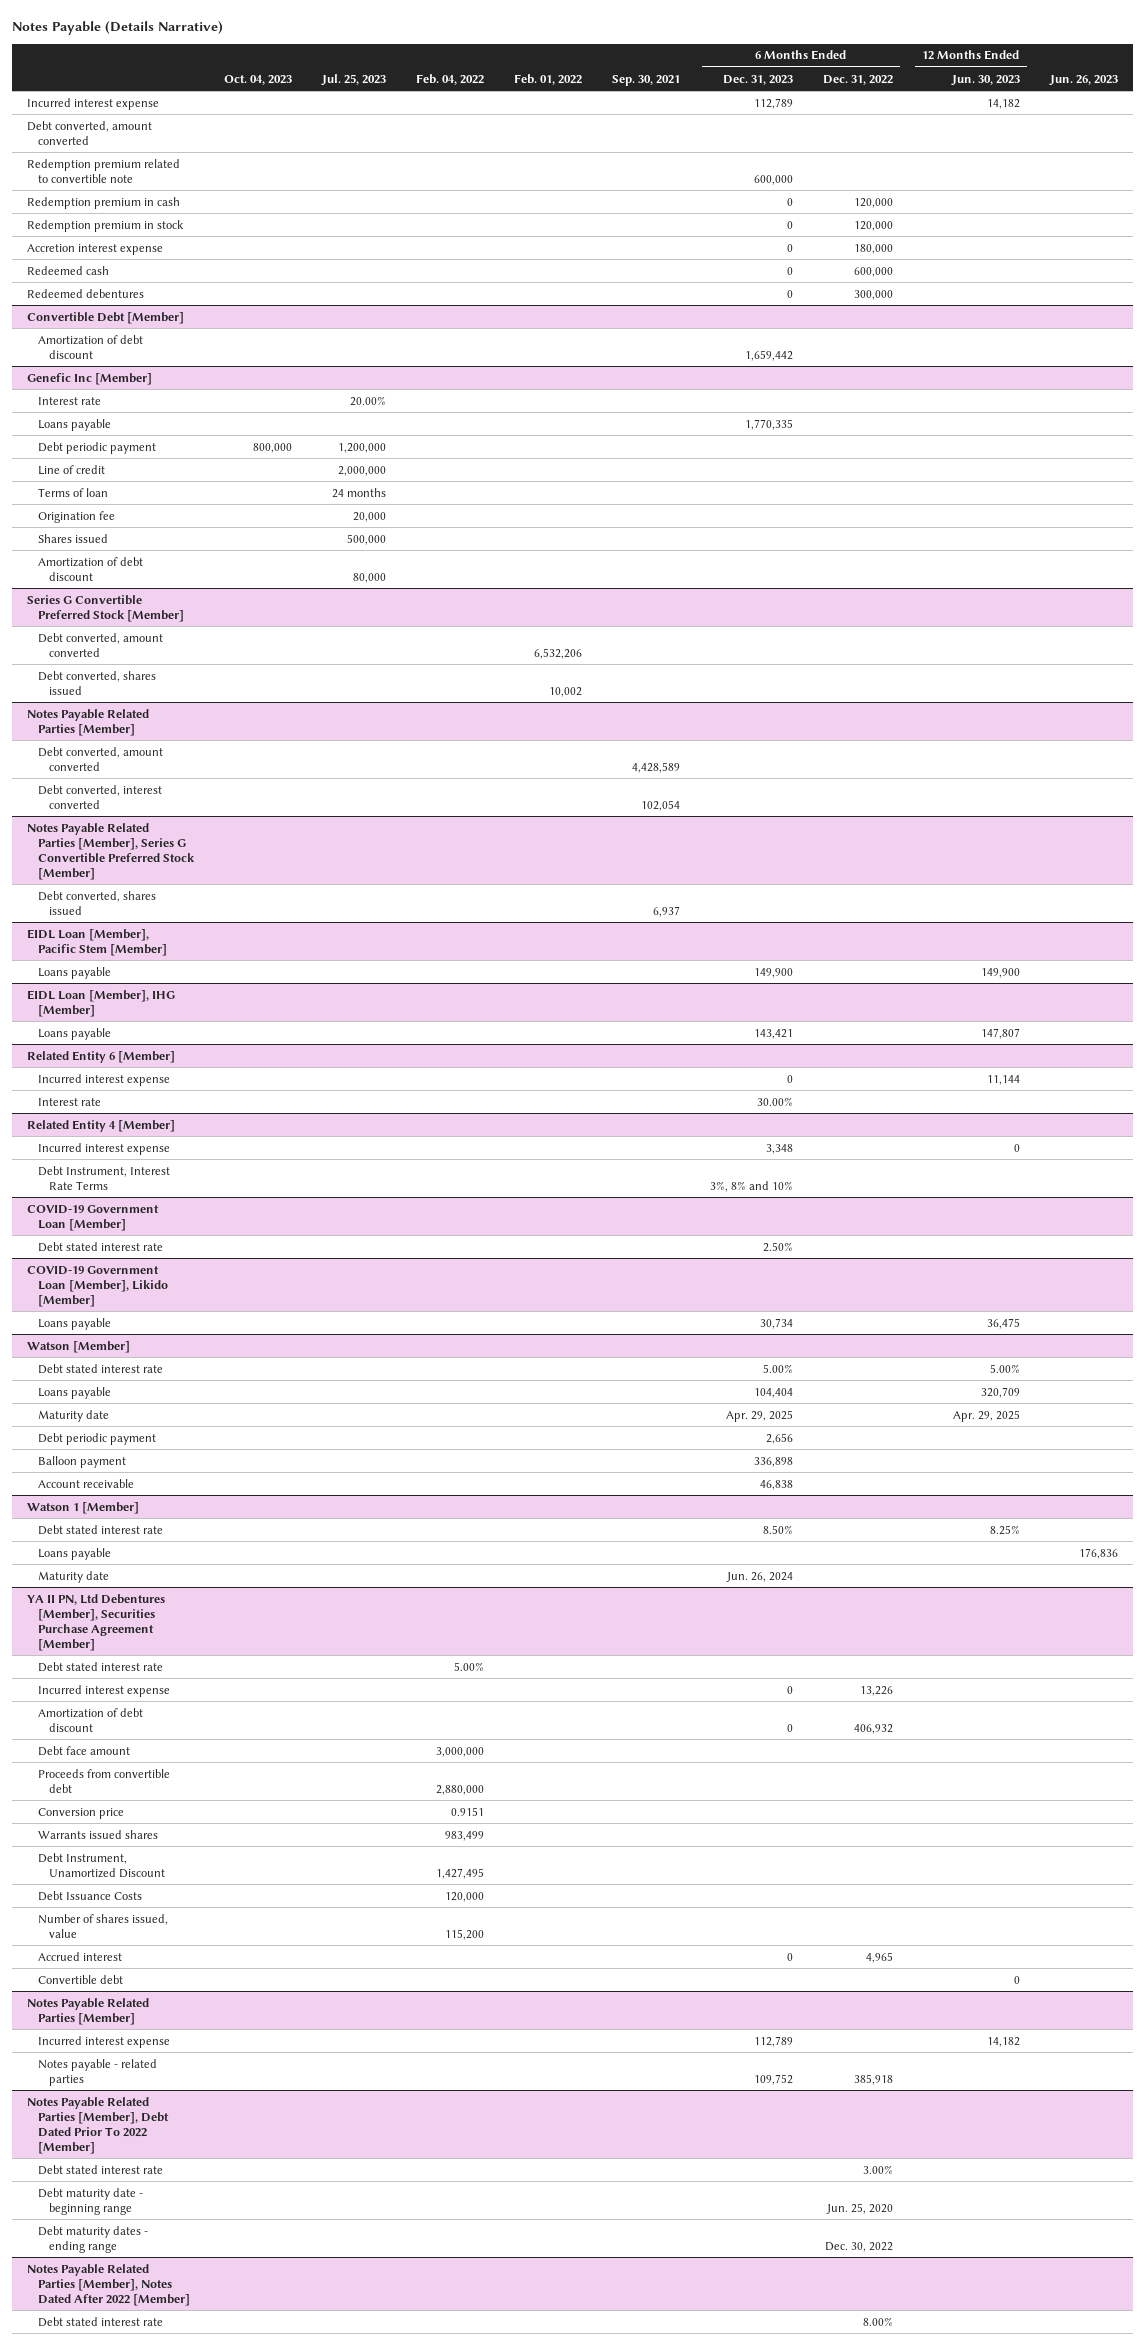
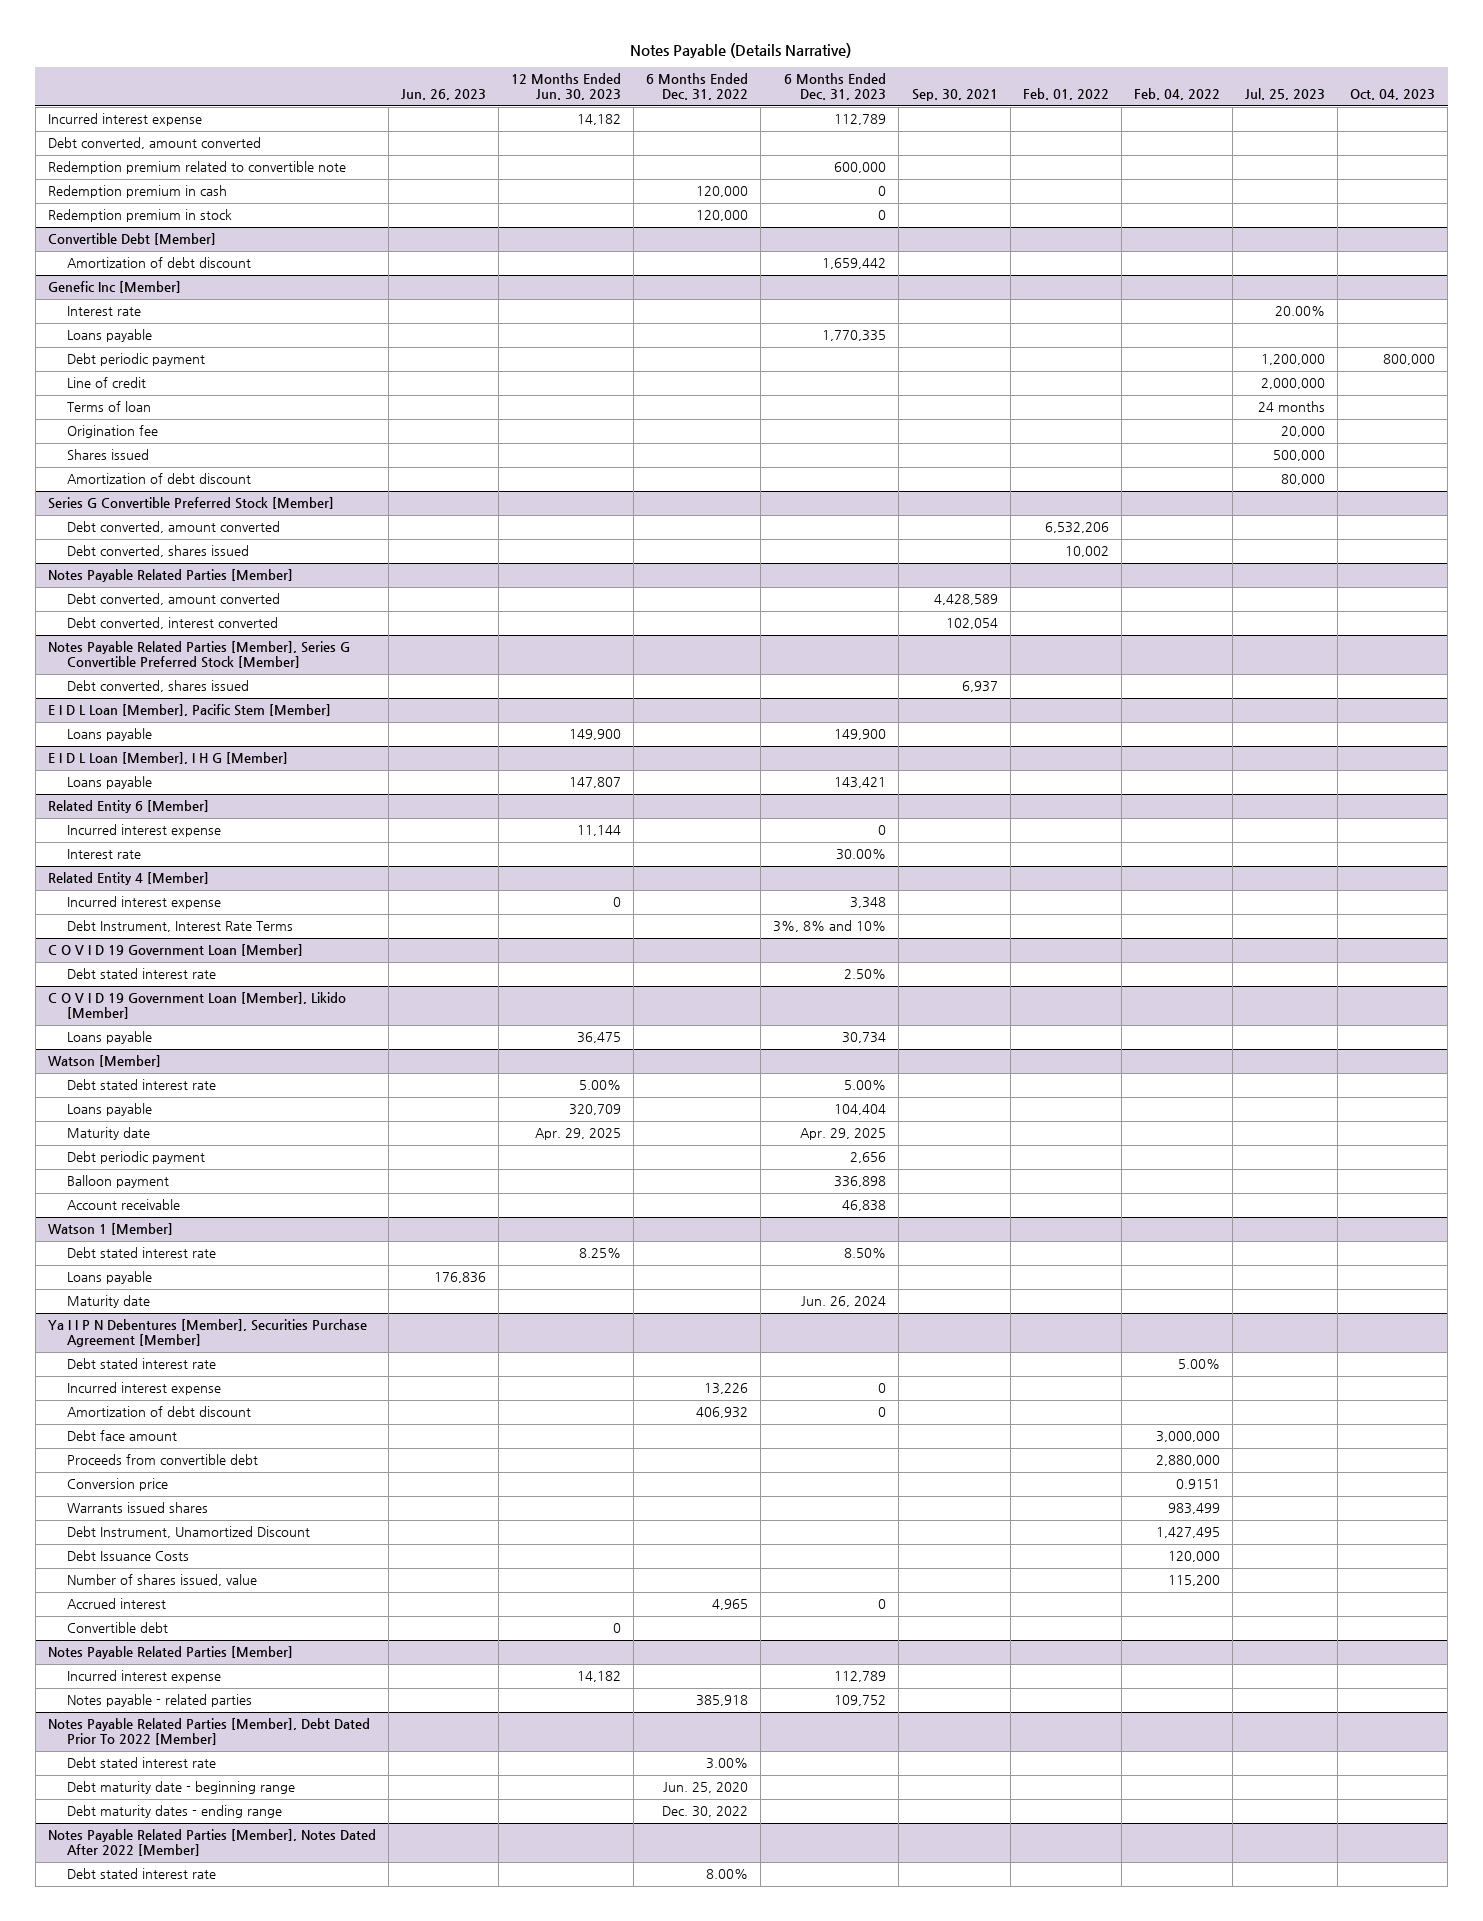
[27,243,164,255] Accretion interest expense -> none
[27,265,110,275] Redeemed cash -> none
[27,288,145,298] Redeemed debentures -> none
[27,928,168,956] EIDL Loan [Member], Pacific Stem [Member] -> [47,704,331,717] E I D L Loan [Member], Pacific Stem [Member]
[27,989,176,1017] EIDL Loan [Member], IHG [Member] -> [47,752,288,765] E I D L Loan [Member], I H G [Member]
[27,1204,160,1231] COVID-19 Government Loan [Member] -> [47,944,303,957] C O V I D 19 Government Loan [Member]
[27,1265,169,1307] COVID-19 Government Loan [Member], Likido [Member] -> [47,992,346,1020] C O V I D 19 Government Loan [Member], Likido [Member]
[27,1593,166,1651] YA II PN, Ltd Debentures [Member], Securities Purchase Agreement [Member] -> [47,1319,367,1348] Ya I I P N Debentures [Member], Securities Purchase Agreement [Member]

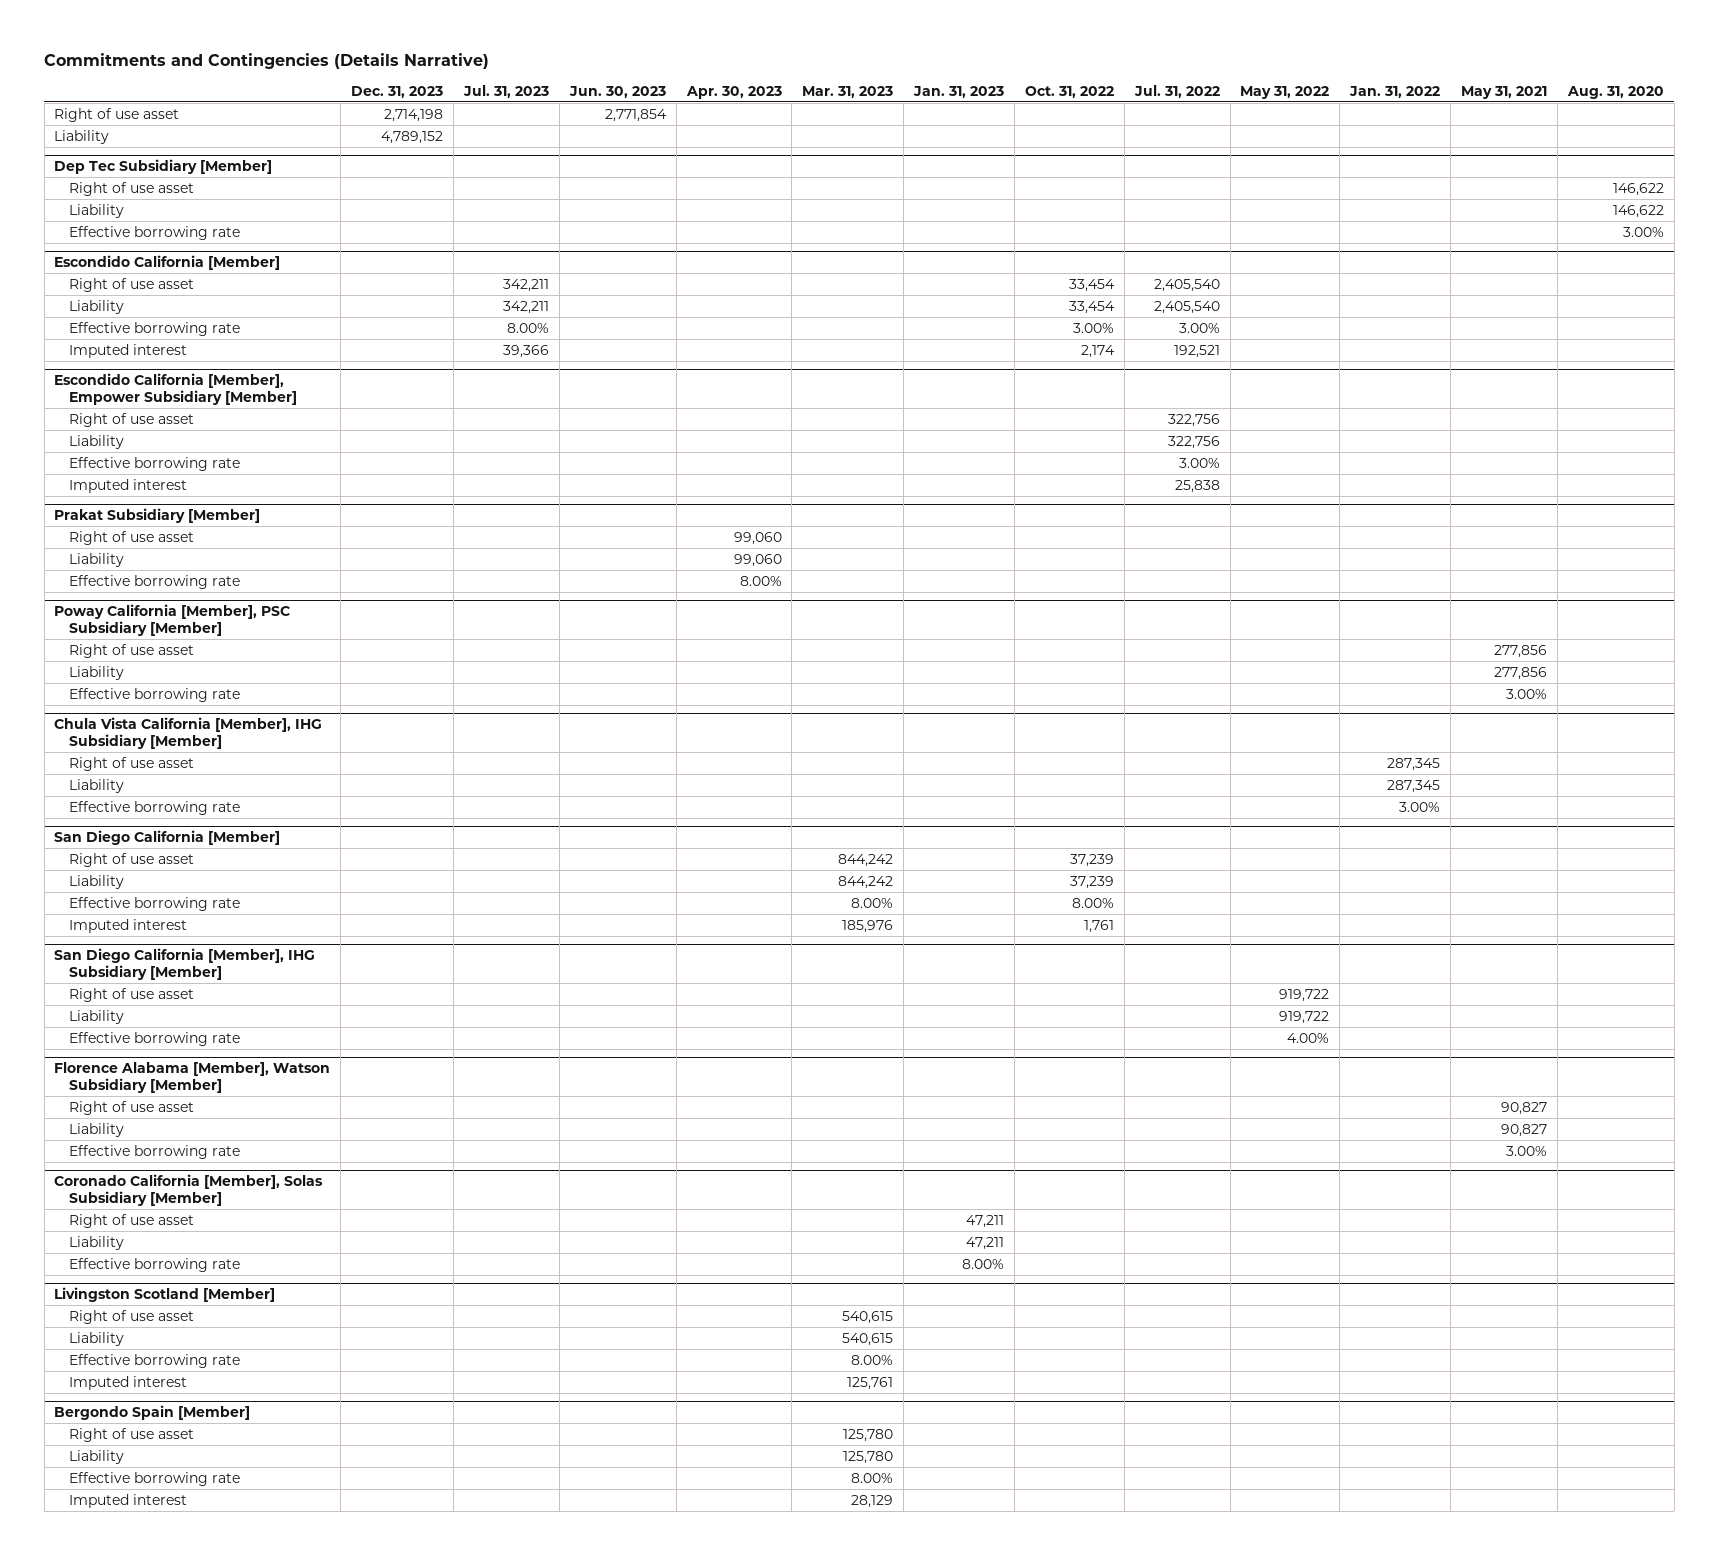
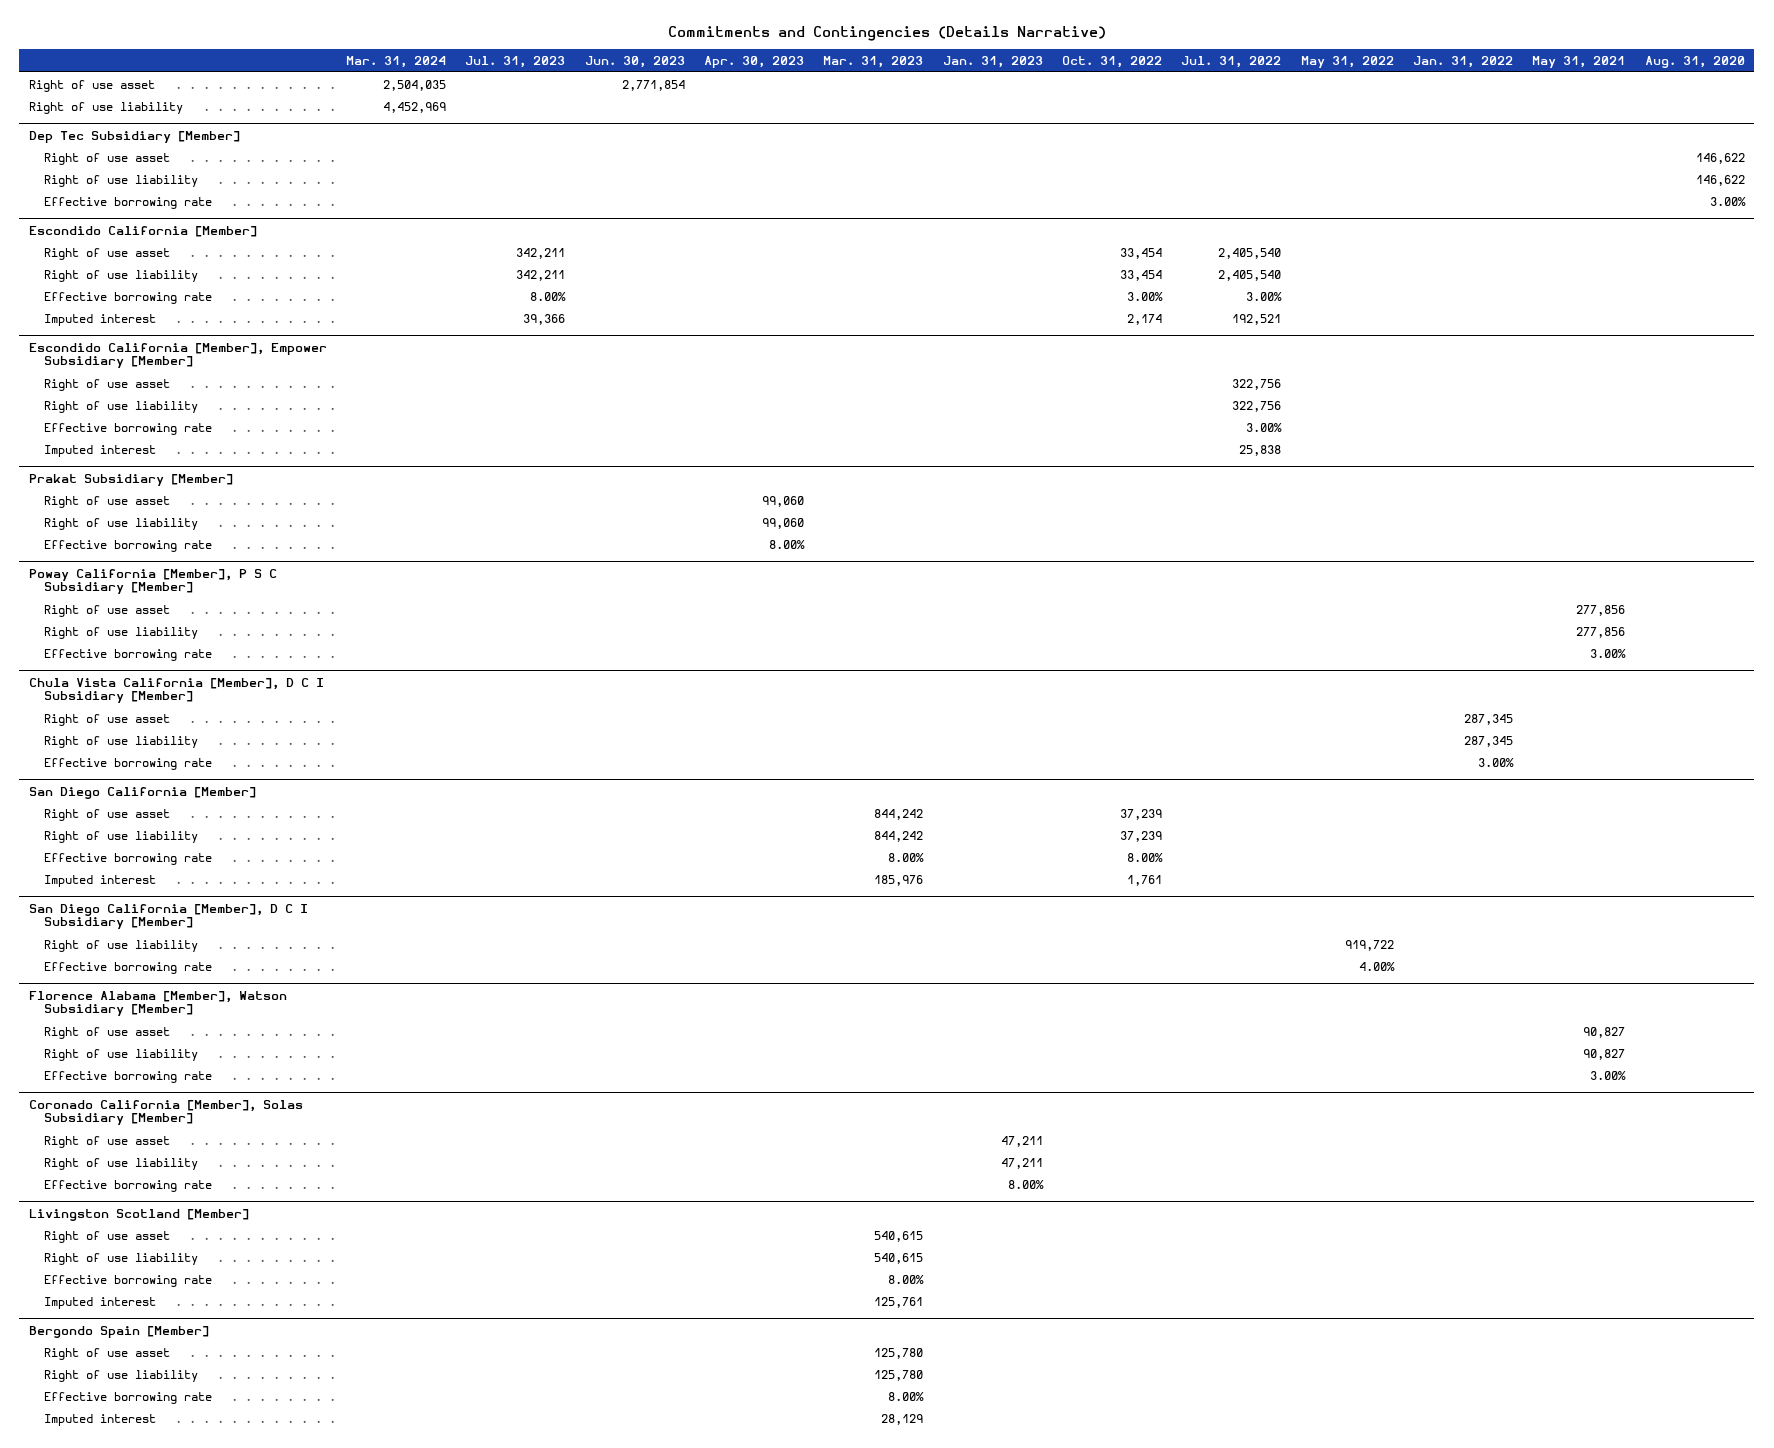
[351,85,444,98] Dec. 31, 2023 -> none
none -> [346,55,447,68] Mar. 31, 2024
[54,129,110,144] Liability -> [28,101,183,114] Right of use liability
[69,203,125,218] Liability -> [43,174,198,187] Right of use liability
[69,299,125,314] Liability -> [43,269,198,282] Right of use liability
[69,434,125,449] Liability -> [43,400,198,413] Right of use liability
[69,552,125,567] Liability -> [43,517,198,530] Right of use liability
[54,604,291,636] Poway California [Member], PSC Subsidiary [Member] -> [28,568,277,595] Poway California [Member], P S C Subsidiary [Member]
[69,665,125,680] Liability -> [43,626,198,639] Right of use liability
[54,717,323,749] Chula Vista California [Member], IHG Subsidiary [Member] -> [28,677,324,704] Chula Vista California [Member], D C I Subsidiary [Member]
[69,778,125,793] Liability -> [43,735,198,748] Right of use liability
[69,874,125,889] Liability -> [43,830,198,843] Right of use liability
[69,987,195,1002] Right of use asset -> none
[54,948,316,980] San Diego California [Member], IHG Subsidiary [Member] -> [28,903,308,930] San Diego California [Member], D C I Subsidiary [Member]
[69,1009,125,1024] Liability -> [43,939,198,952] Right of use liability
[69,1122,125,1137] Liability -> [43,1048,198,1061] Right of use liability
[69,1235,125,1250] Liability -> [43,1157,198,1170] Right of use liability
[69,1331,125,1346] Liability -> [43,1252,198,1265] Right of use liability
[69,1449,125,1464] Liability -> [43,1369,198,1382] Right of use liability

